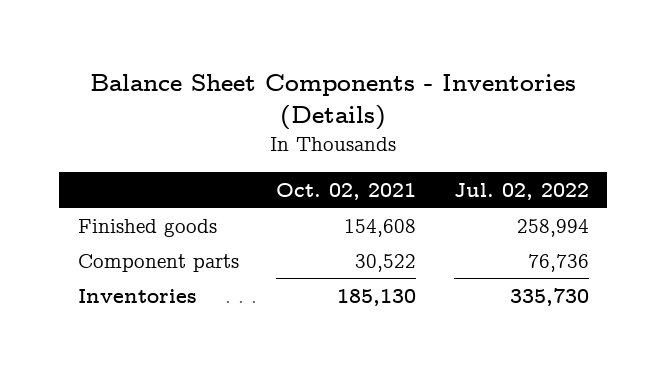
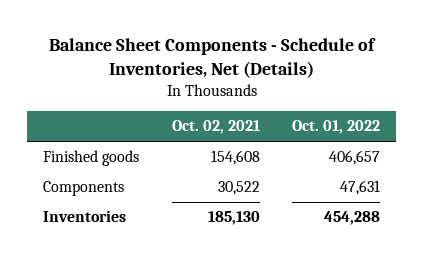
[90,74,577,131] Balance Sheet Components - Inventories (Details) -> [48,37,376,78] Balance Sheet Components - Schedule of Inventories, Net (Details)
[453,182,589,200] Jul. 02, 2022 -> none
none -> [291,120,380,135] Oct. 01, 2022
[77,253,239,272] Component parts -> [43,181,125,197] Components

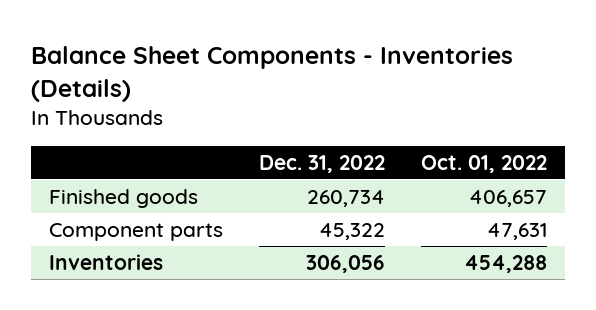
[48,37,376,78] Balance Sheet Components - Schedule of Inventories, Net (Details) -> [31,45,514,102] Balance Sheet Components - Inventories (Details)
[171,120,260,135] Oct. 02, 2021 -> none
none -> [258,155,385,174] Dec. 31, 2022
[43,181,125,197] Components -> [48,222,223,241] Component parts

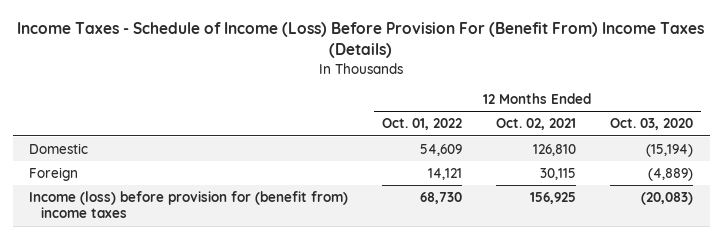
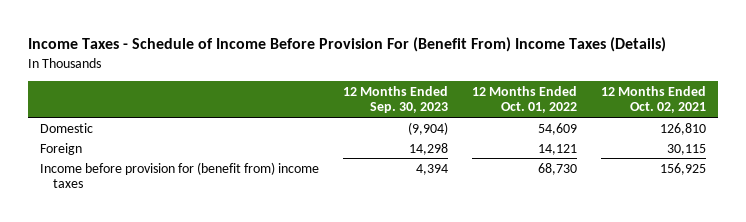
[17,21,705,59] Income Taxes - Schedule of Income (Loss) Before Provision For (Benefit From) Income Taxes (Details) -> [28,37,667,53] Income Taxes - Schedule of Income Before Provision For (Benefit From) Income Taxes (Details)
[609,118,693,131] Oct. 03, 2020 -> none
none -> [343,85,449,114] 12 Months Ended Sep. 30, 2023
[29,190,349,219] Income (loss) before provision for (benefit from) income taxes -> [40,161,320,189] Income before provision for (benefit from) income taxes

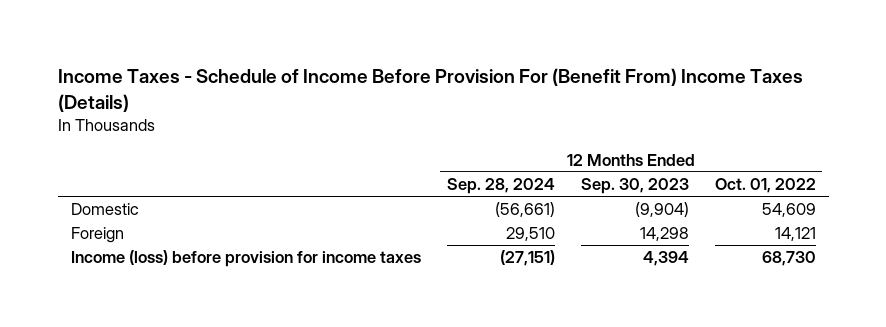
[601,85,707,114] 12 Months Ended Oct. 02, 2021 -> none
none -> [446,178,555,195] Sep. 28, 2024
[40,161,320,189] Income before provision for (benefit from) income taxes -> [70,250,421,268] Income (loss) before provision for income taxes

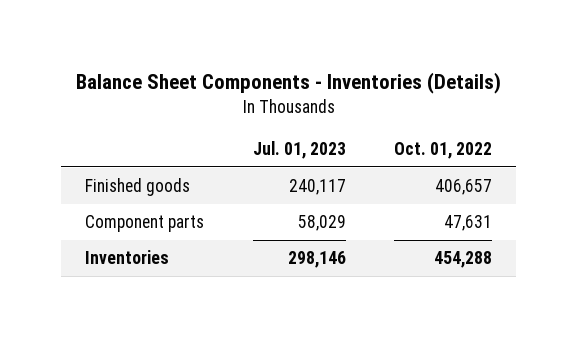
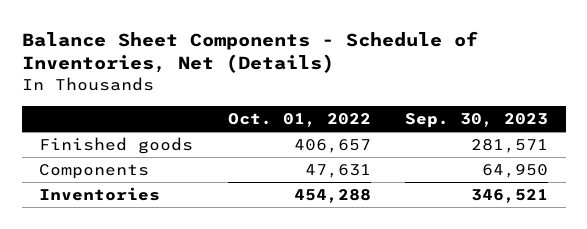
[75,71,501,94] Balance Sheet Components - Inventories (Details) -> [21,30,478,74] Balance Sheet Components - Schedule of Inventories, Net (Details)
[252,140,346,159] Jul. 01, 2023 -> none
none -> [405,112,549,128] Sep. 30, 2023
[85,215,205,233] Component parts -> [38,164,149,180] Components

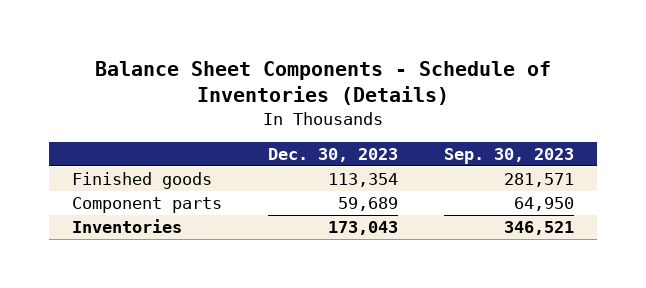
[21,30,478,74] Balance Sheet Components - Schedule of Inventories, Net (Details) -> [95,60,552,106] Balance Sheet Components - Schedule of Inventories (Details)
[227,112,371,127] Oct. 01, 2022 -> none
none -> [268,147,399,162] Dec. 30, 2023
[38,164,149,180] Components -> [72,197,223,214] Component parts

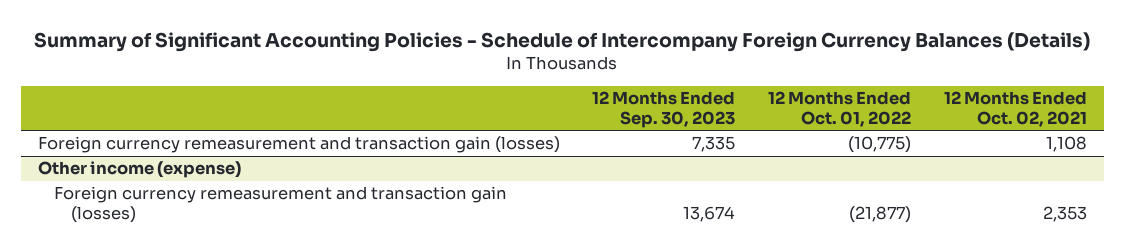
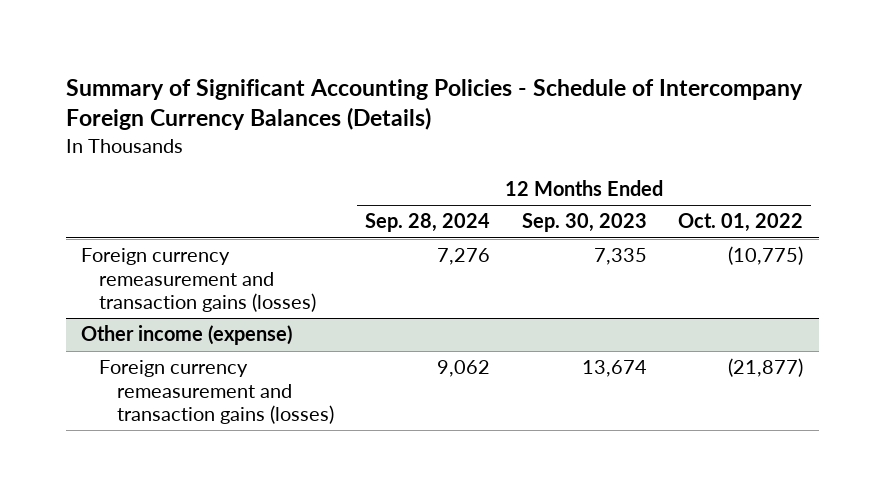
[944,91,1088,127] 12 Months Ended Oct. 02, 2021 -> none
none -> [365,213,491,233] Sep. 28, 2024
[37,136,560,154] Foreign currency remeasurement and transaction gain (losses) -> [81,248,317,313] Foreign currency remeasurement and transaction gains (losses)
[54,186,508,224] Foreign currency remeasurement and transaction gain (losses) -> [99,360,334,425] Foreign currency remeasurement and transaction gains (losses)

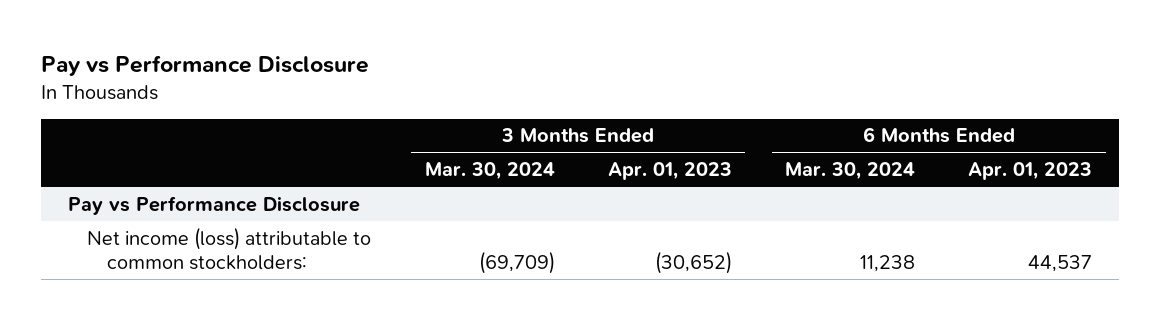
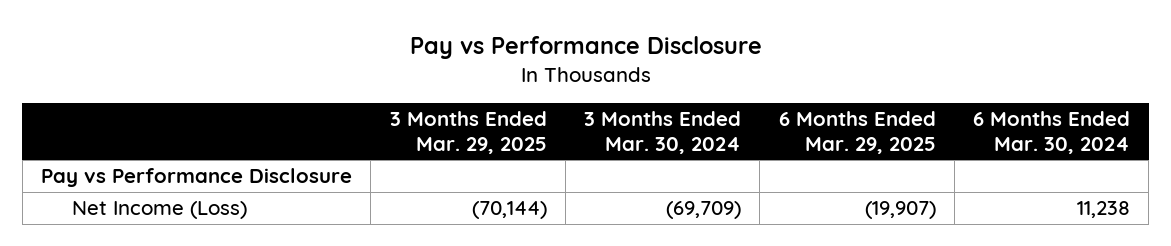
[607,162,732,181] Apr. 01, 2023 -> none
[968,162,1093,181] Apr. 01, 2023 -> none
none -> [389,111,547,154] 3 Months Ended Mar. 29, 2025
none -> [778,111,936,154] 6 Months Ended Mar. 29, 2025
[87,226,372,270] Net income (loss) attributable to common stockholders: -> [72,201,248,220] Net Income (Loss)

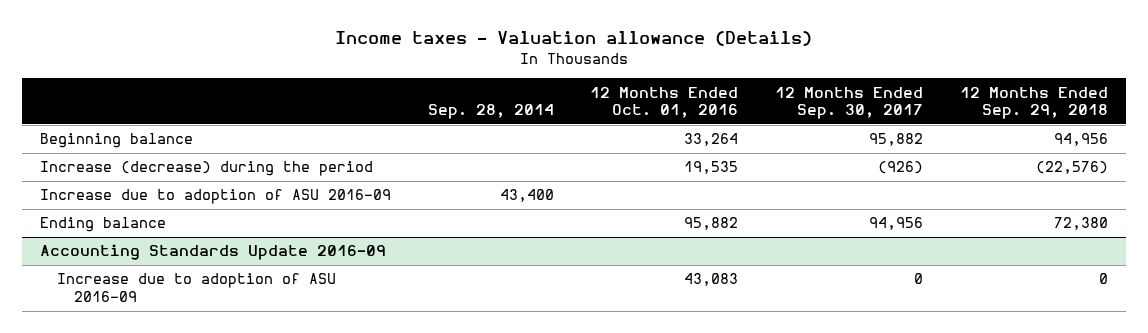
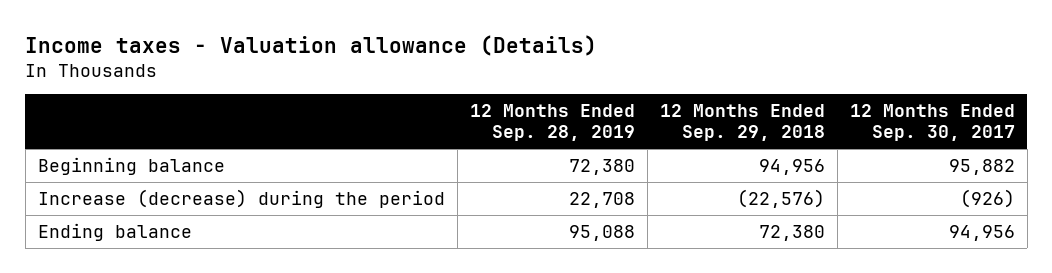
[427,104,554,120] Sep. 28, 2014 -> none
[590,86,739,119] 12 Months Ended Oct. 01, 2016 -> none
none -> [469,104,635,142] 12 Months Ended Sep. 28, 2019
[40,189,392,205] Increase due to adoption of ASU 2016-09 -> none
[40,244,387,261] Accounting Standards Update 2016-09 -> none
[57,273,337,303] Increase due to adoption of ASU 2016-09 -> none

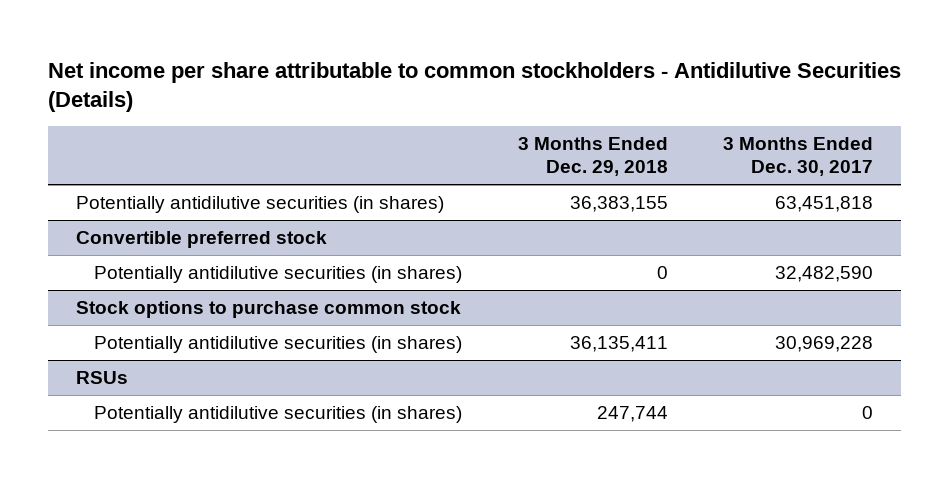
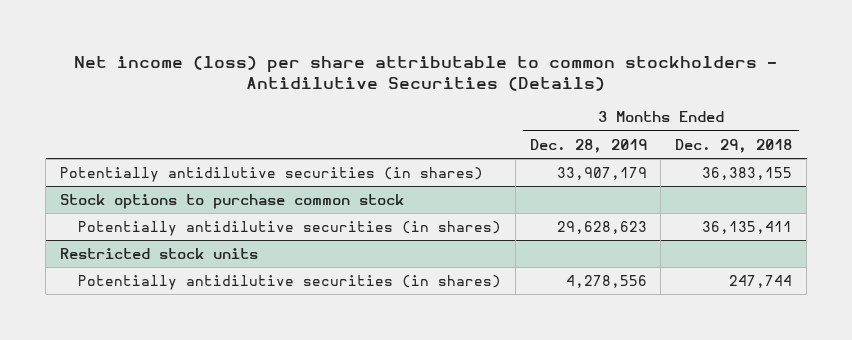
[48,61,902,113] Net income per share attributable to common stockholders - Antidilutive Securities (Details) -> [74,55,778,92] Net income (loss) per share attributable to common stockholders - Antidilutive Securities (Details)
[723,137,874,177] 3 Months Ended Dec. 30, 2017 -> none
none -> [529,138,647,153] Dec. 28, 2019
[75,230,327,248] Convertible preferred stock -> none
[94,265,463,283] Potentially antidilutive securities (in shares) -> none
[75,370,128,384] RSUs -> [60,248,259,260] Restricted stock units

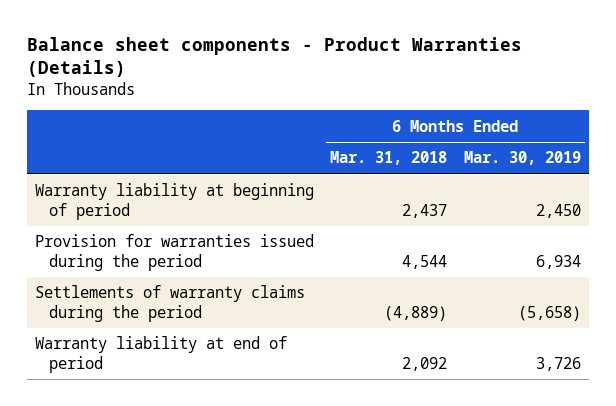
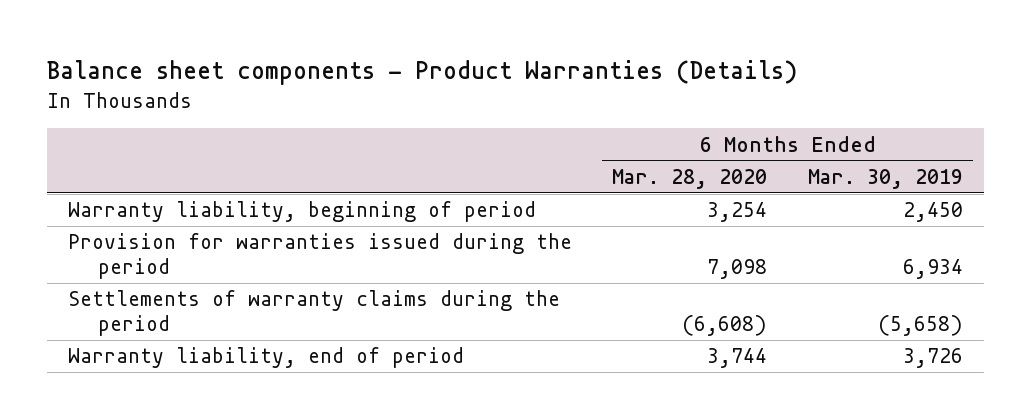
[330,151,448,166] Mar. 31, 2018 -> none
none -> [612,168,768,189] Mar. 28, 2020
[35,183,315,221] Warranty liability at beginning of period -> [67,201,536,223] Warranty liability, beginning of period
[35,336,288,374] Warranty liability at end of period -> [67,347,464,369] Warranty liability, end of period

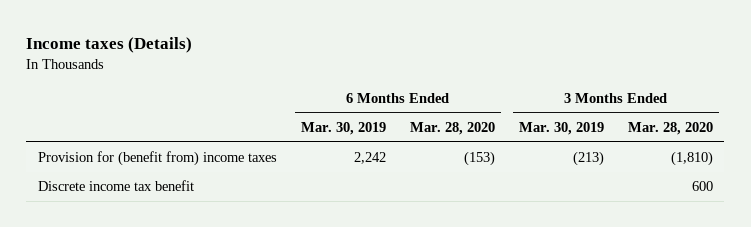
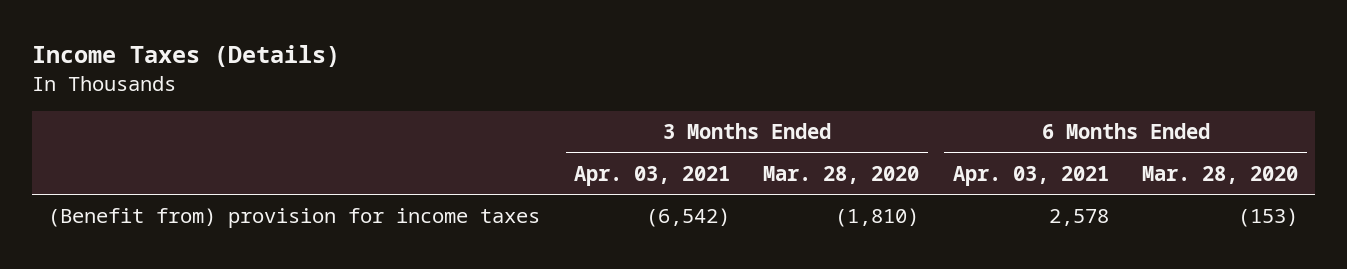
[26,36,193,53] Income taxes (Details) -> [31,45,340,68] Income Taxes (Details)
[300,121,386,135] Mar. 30, 2019 -> none
[518,121,604,135] Mar. 30, 2019 -> none
none -> [573,165,730,186] Apr. 03, 2021
none -> [952,165,1109,186] Apr. 03, 2021
[38,180,195,192] Discrete income tax benefit -> none
[38,151,278,167] Provision for (benefit from) income taxes -> [48,208,541,229] (Benefit from) provision for income taxes

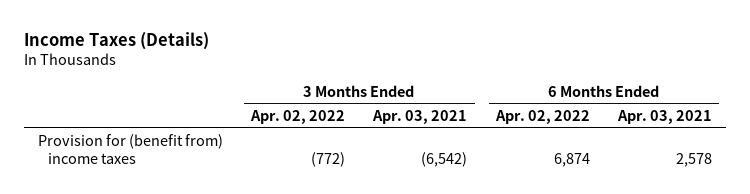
[763,165,920,184] Mar. 28, 2020 -> none
[1142,165,1299,184] Mar. 28, 2020 -> none
none -> [250,110,346,125] Apr. 02, 2022
none -> [494,110,590,125] Apr. 02, 2022
[48,208,541,229] (Benefit from) provision for income taxes -> [37,134,223,164] Provision for (benefit from) income taxes

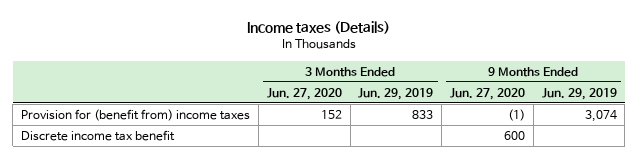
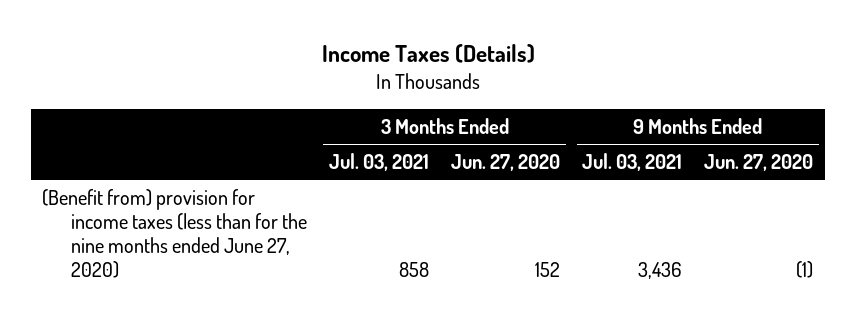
[246,20,390,34] Income taxes (Details) -> [321,44,535,64] Income Taxes (Details)
[358,87,434,100] Jun. 29, 2019 -> none
[541,87,617,100] Jun. 29, 2019 -> none
none -> [328,152,429,171] Jul. 03, 2021
none -> [582,152,683,171] Jul. 03, 2021
[21,129,176,141] Discrete income tax benefit -> none
[21,108,251,121] Provision for (benefit from) income taxes -> [42,188,307,278] (Benefit from) provision for income taxes (less than for the nine months ended June 27, 2020)

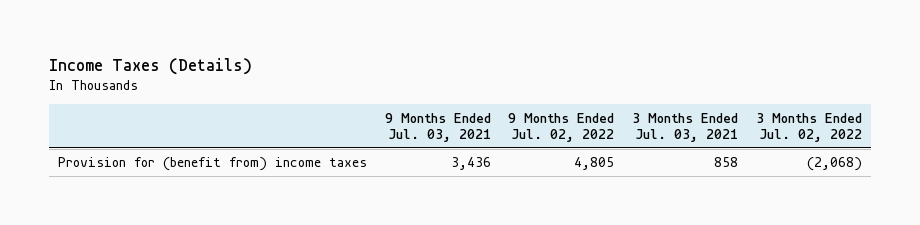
[451,153,561,171] Jun. 27, 2020 -> none
[704,153,814,171] Jun. 27, 2020 -> none
none -> [508,112,615,143] 9 Months Ended Jul. 02, 2022
none -> [756,112,863,143] 3 Months Ended Jul. 02, 2022
[42,188,307,278] (Benefit from) provision for income taxes (less than for the nine months ended June 27, 2020) -> [57,157,367,172] Provision for (benefit from) income taxes

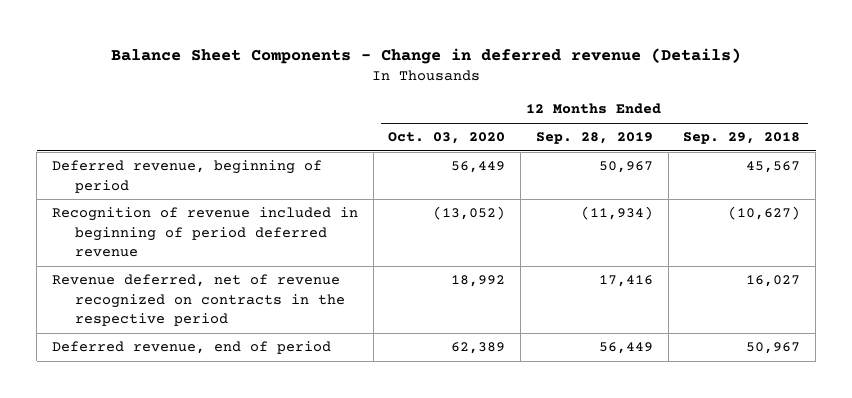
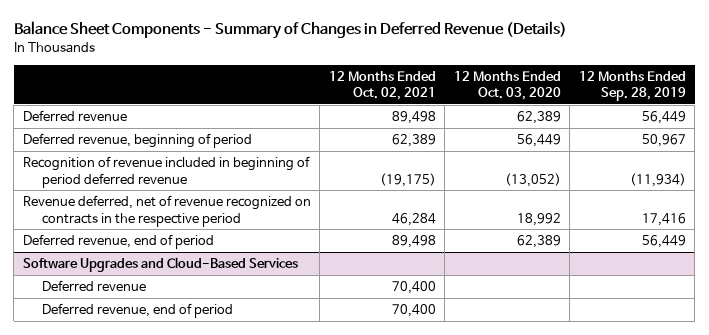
[111,47,742,64] Balance Sheet Components - Change in deferred revenue (Details) -> [13,21,567,40] Balance Sheet Components - Summary of Changes in Deferred Revenue (Details)
[683,132,801,145] Sep. 29, 2018 -> none
none -> [328,70,436,101] 12 Months Ended Oct. 02, 2021
none -> [22,110,127,122] Deferred revenue
none -> [22,257,298,273] Software Upgrades and Cloud-Based Services
none -> [42,280,147,292] Deferred revenue
none -> [42,303,234,319] Deferred revenue, end of period

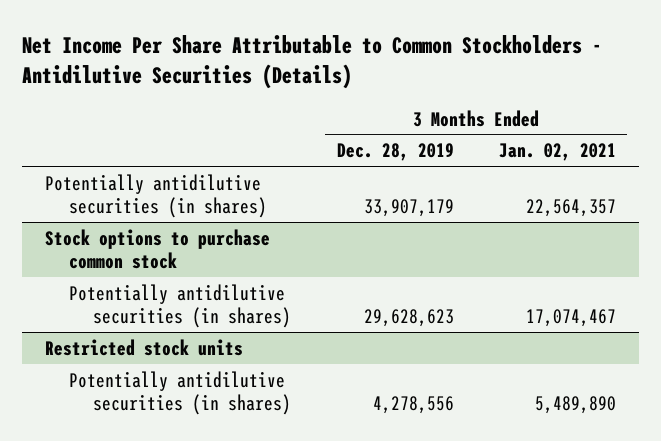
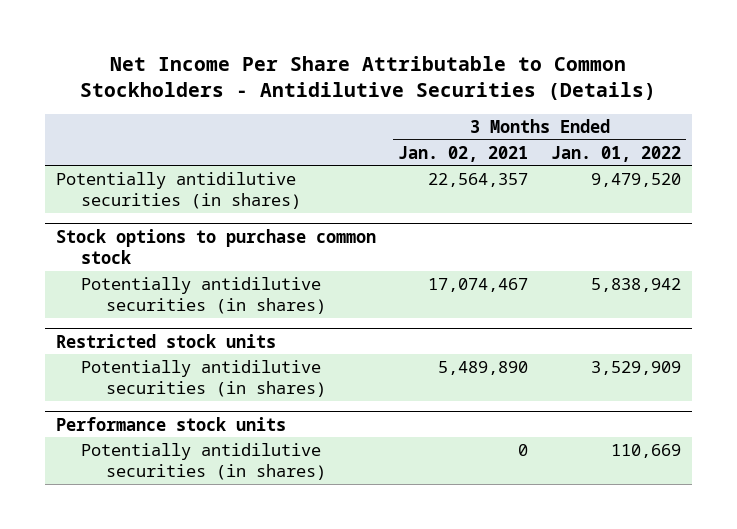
[336,143,454,162] Dec. 28, 2019 -> none
none -> [550,145,681,162] Jan. 01, 2022
none -> [55,416,286,431] Performance stock units
none -> [80,442,326,481] Potentially antidilutive securities (in shares)

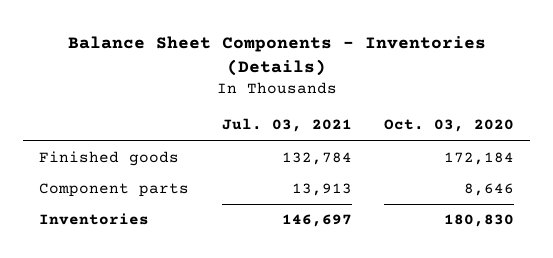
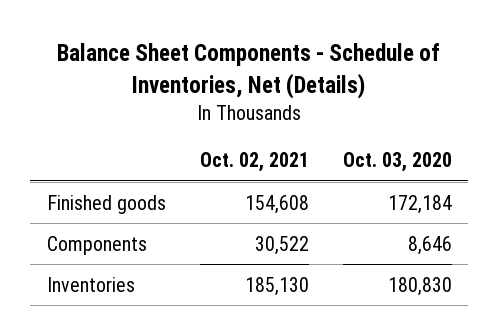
[67,35,486,77] Balance Sheet Components - Inventories (Details) -> [57,43,441,99] Balance Sheet Components - Schedule of Inventories, Net (Details)
[221,118,352,133] Jul. 03, 2021 -> none
none -> [199,152,309,173] Oct. 02, 2021
[39,183,190,198] Component parts -> [47,235,148,255] Components

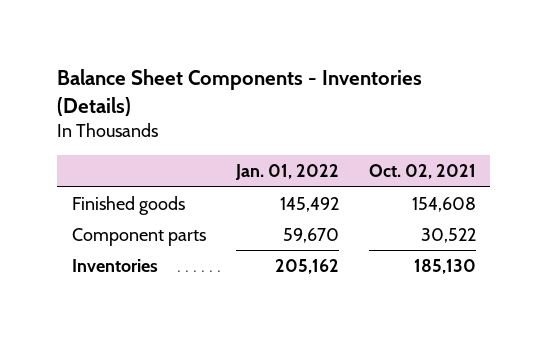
[57,43,441,99] Balance Sheet Components - Schedule of Inventories, Net (Details) -> [57,69,423,117] Balance Sheet Components - Inventories (Details)
[342,152,452,173] Oct. 03, 2020 -> none
none -> [234,164,339,181] Jan. 01, 2022
[47,235,148,255] Components -> [71,227,206,246] Component parts

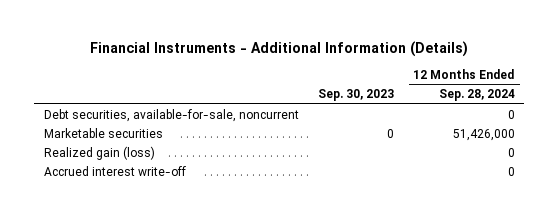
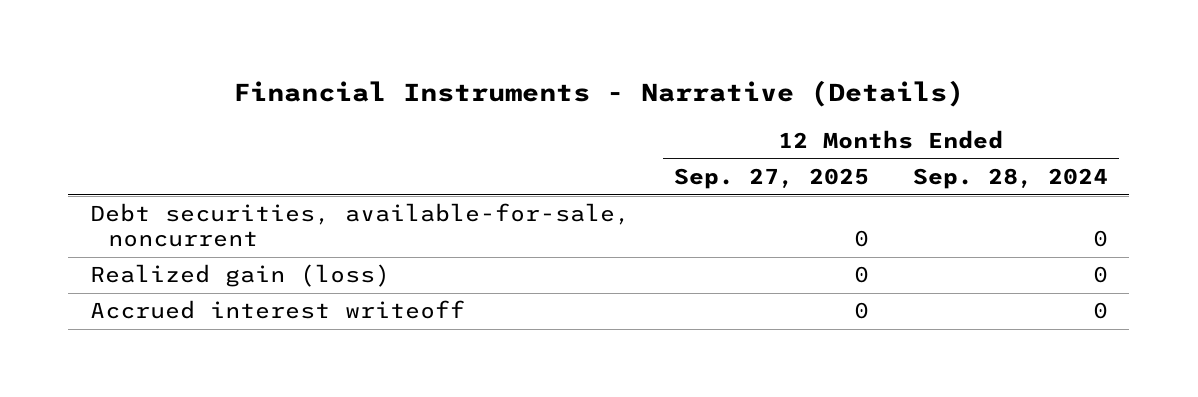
[90,41,469,58] Financial Instruments - Additional Information (Details) -> [232,80,964,108] Financial Instruments - Narrative (Details)
[318,89,395,102] Sep. 30, 2023 -> none
none -> [673,168,869,190] Sep. 27, 2025
[43,127,163,138] Marketable securities -> none
[43,165,186,176] Accrued interest write-off -> [90,300,466,320] Accrued interest writeoff

